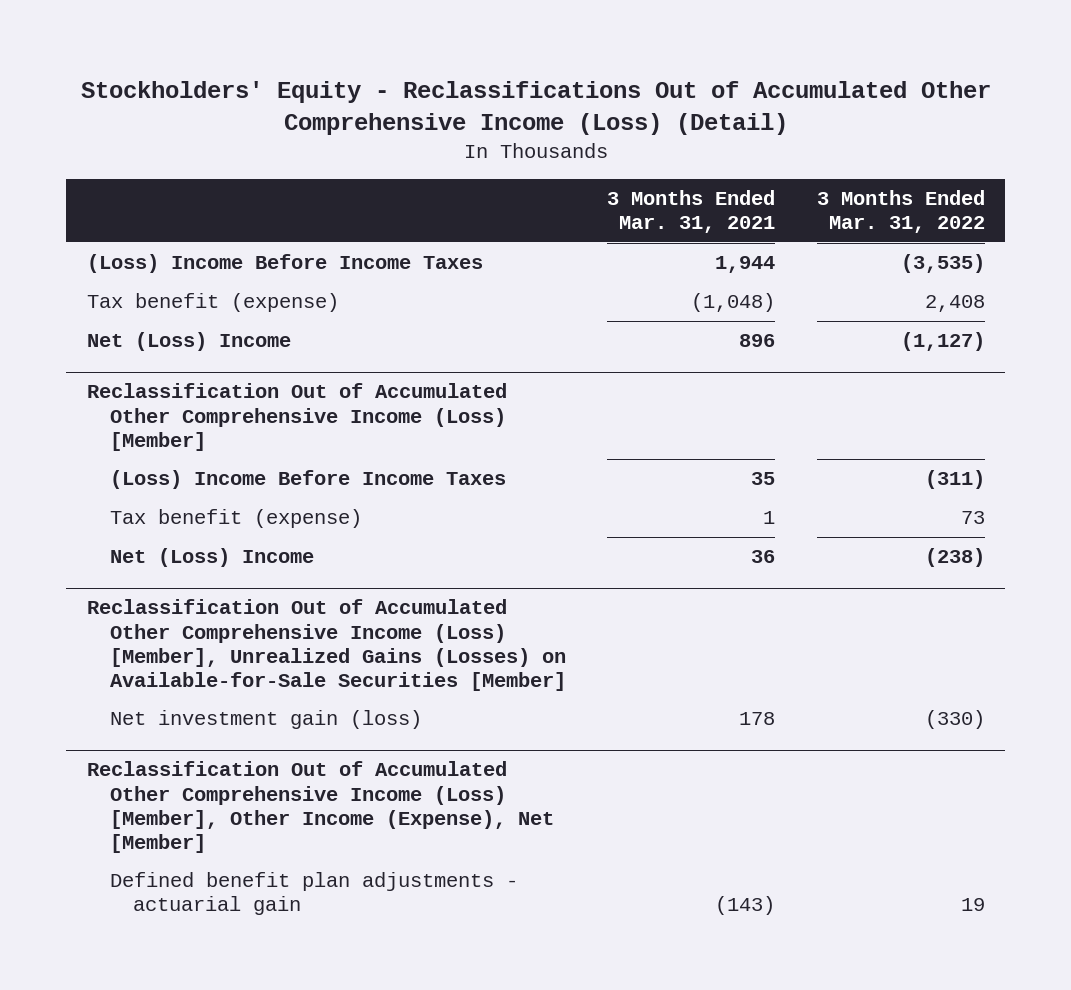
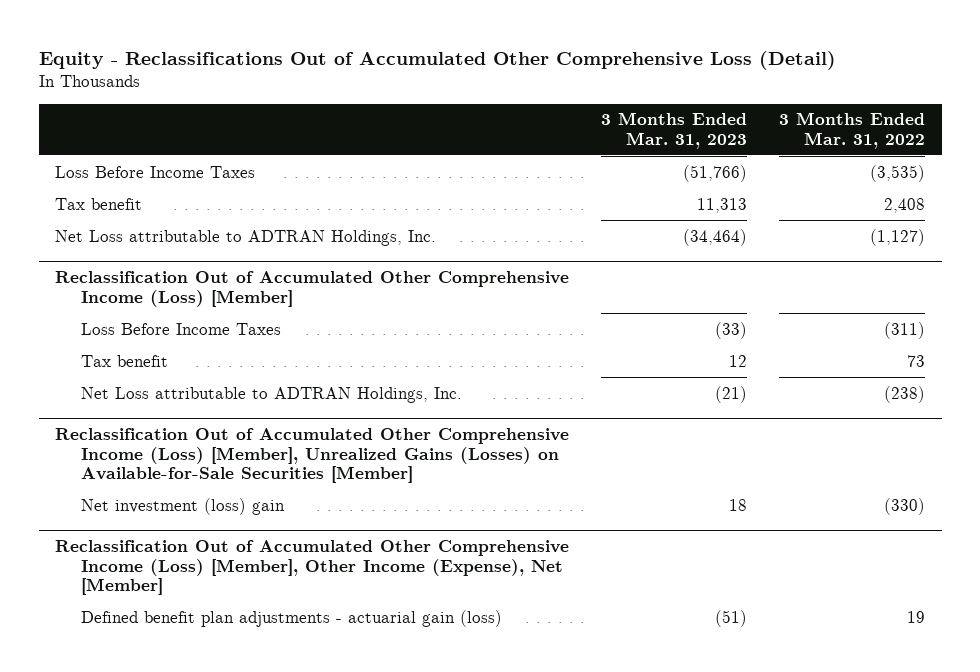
[80,81,991,136] Stockholders' Equity - Reclassifications Out of Accumulated Other Comprehensive Income (Loss) (Detail) -> [38,50,836,70] Equity - Reclassifications Out of Accumulated Other Comprehensive Loss (Detail)
[607,190,776,234] 3 Months Ended Mar. 31, 2021 -> none
none -> [601,112,748,149] 3 Months Ended Mar. 31, 2023
[86,254,483,274] (Loss) Income Before Income Taxes -> [55,165,256,178] Loss Before Income Taxes
[86,293,339,313] Tax benefit (expense) -> [55,197,143,210] Tax benefit
[86,332,291,352] Net (Loss) Income -> [55,229,437,246] Net Loss attributable to ADTRAN Holdings, Inc.
[109,470,506,490] (Loss) Income Before Income Taxes -> [81,322,282,335] Loss Before Income Taxes
[109,509,362,529] Tax benefit (expense) -> [81,354,169,367] Tax benefit
[109,548,314,568] Net (Loss) Income -> [81,386,463,403] Net Loss attributable to ADTRAN Holdings, Inc.
[109,710,422,730] Net investment gain (loss) -> [81,497,286,515] Net investment (loss) gain
[109,872,518,916] Defined benefit plan adjustments - actuarial gain -> [81,609,503,627] Defined benefit plan adjustments - actuarial gain (loss)

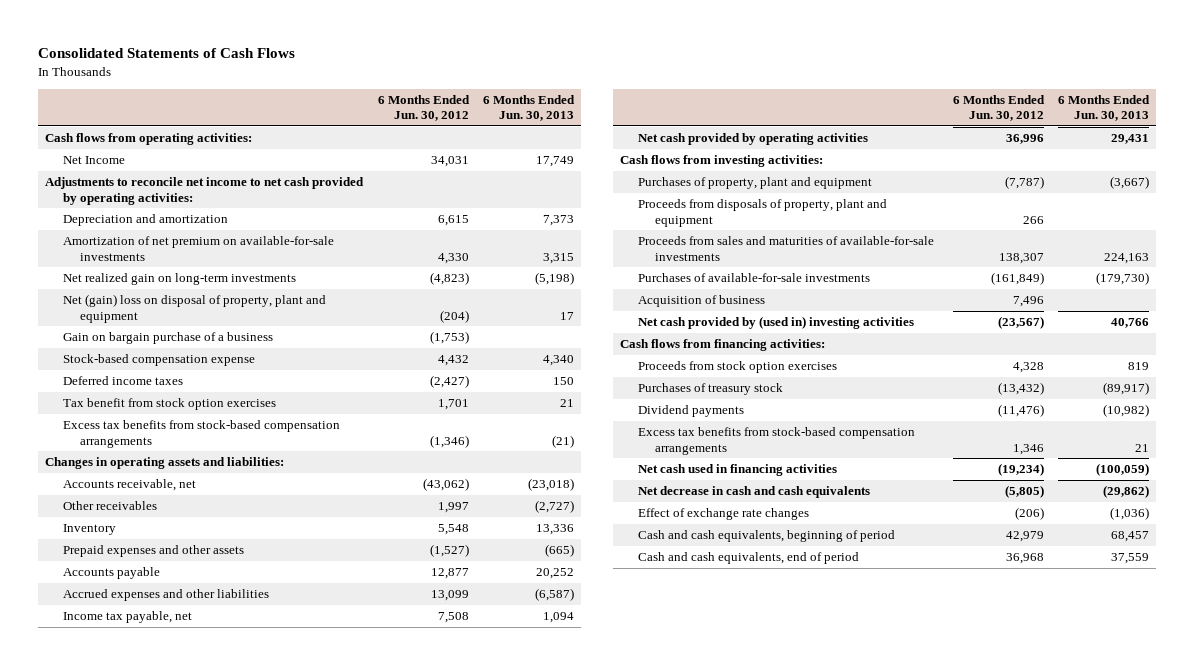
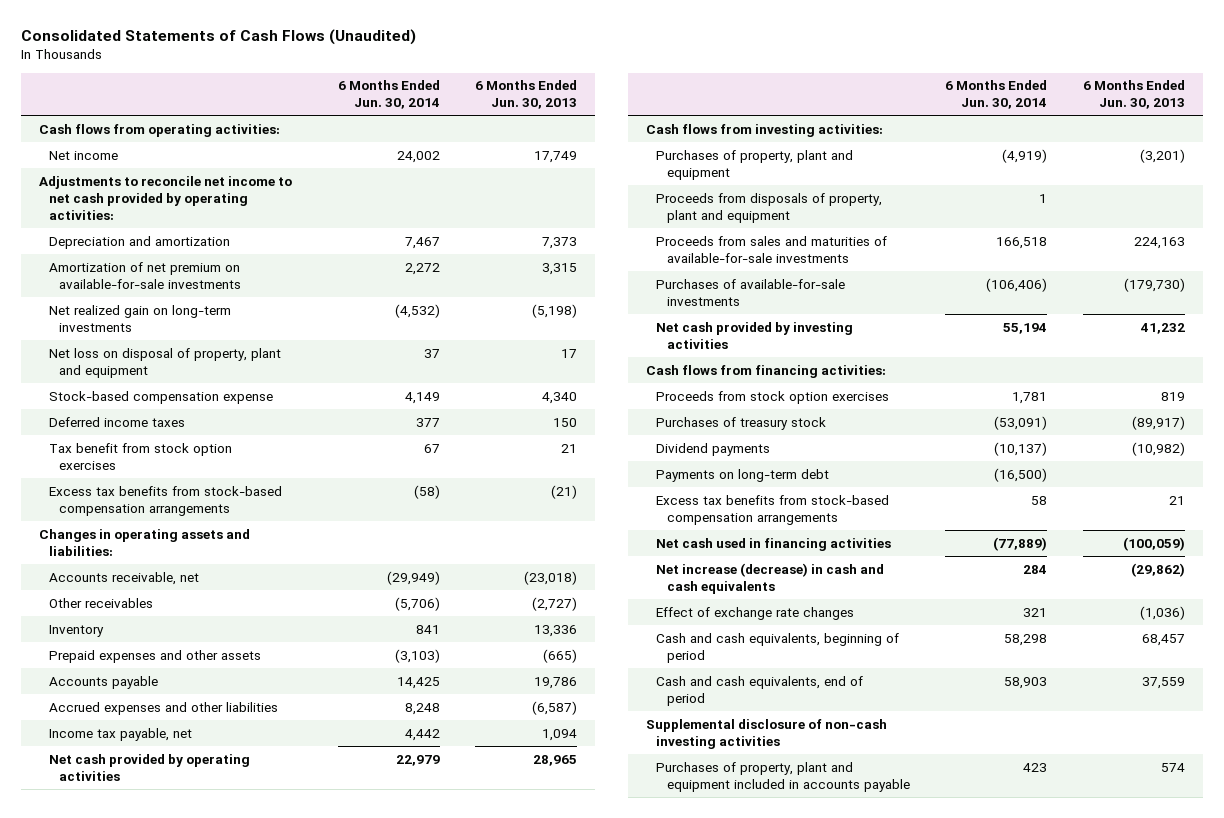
[38,48,296,59] Consolidated Statements of Cash Flows -> [20,29,416,46] Consolidated Statements of Cash Flows (Unaudited)
[377,94,470,122] 6 Months Ended Jun. 30, 2012 -> none
none -> [337,80,440,110] 6 Months Ended Jun. 30, 2014
[62,156,125,165] Net Income -> [48,150,118,160] Net income
[62,332,273,345] Gain on bargain purchase of a business -> none
[62,294,326,323] Net (gain) loss on disposal of property, plant and equipment -> [48,347,281,378] Net loss on disposal of property, plant and equipment
[535,568,574,580] 20,252 -> [534,676,578,689] 19,786
[1110,134,1149,145] 29,431 -> [533,754,578,766] 28,965
[1109,176,1149,190] (3,667) -> [1139,148,1185,163] (3,201)
[637,295,765,308] Acquisition of business -> none
[637,316,914,330] Net cash provided by (used in) investing activities -> [656,321,854,349] Net cash provided by investing activities
[1110,318,1149,329] 40,766 -> [1139,322,1185,334] 41,232
none -> [656,468,830,482] Payments on long-term debt
[637,486,870,499] Net decrease in cash and cash equivalents -> [656,562,885,594] Net increase (decrease) in cash and cash equivalents
none -> [646,718,888,749] Supplemental disclosure of non-cash investing activities
none -> [656,761,910,792] Purchases of property, plant and equipment included in accounts payable

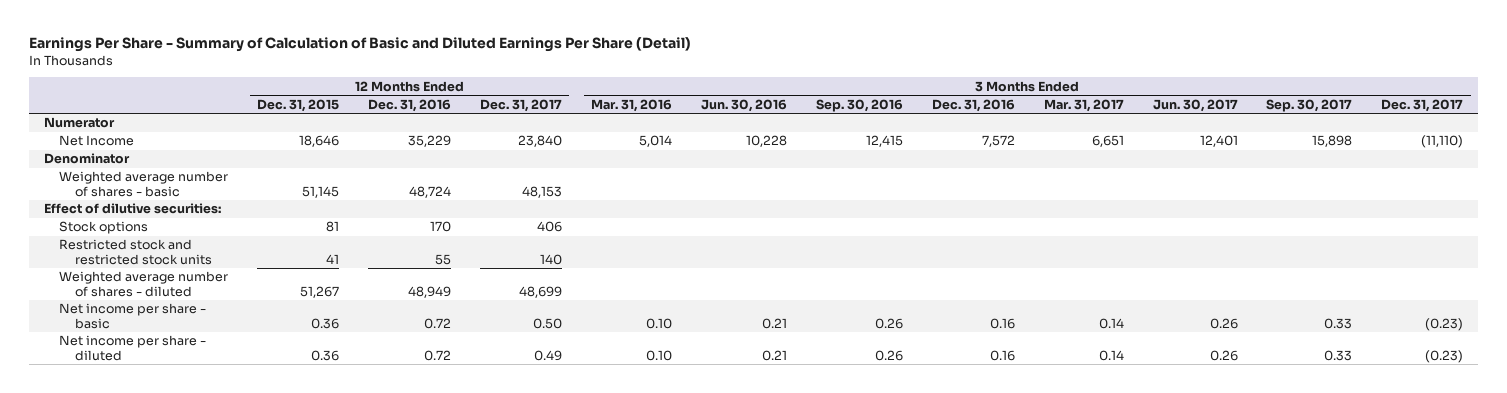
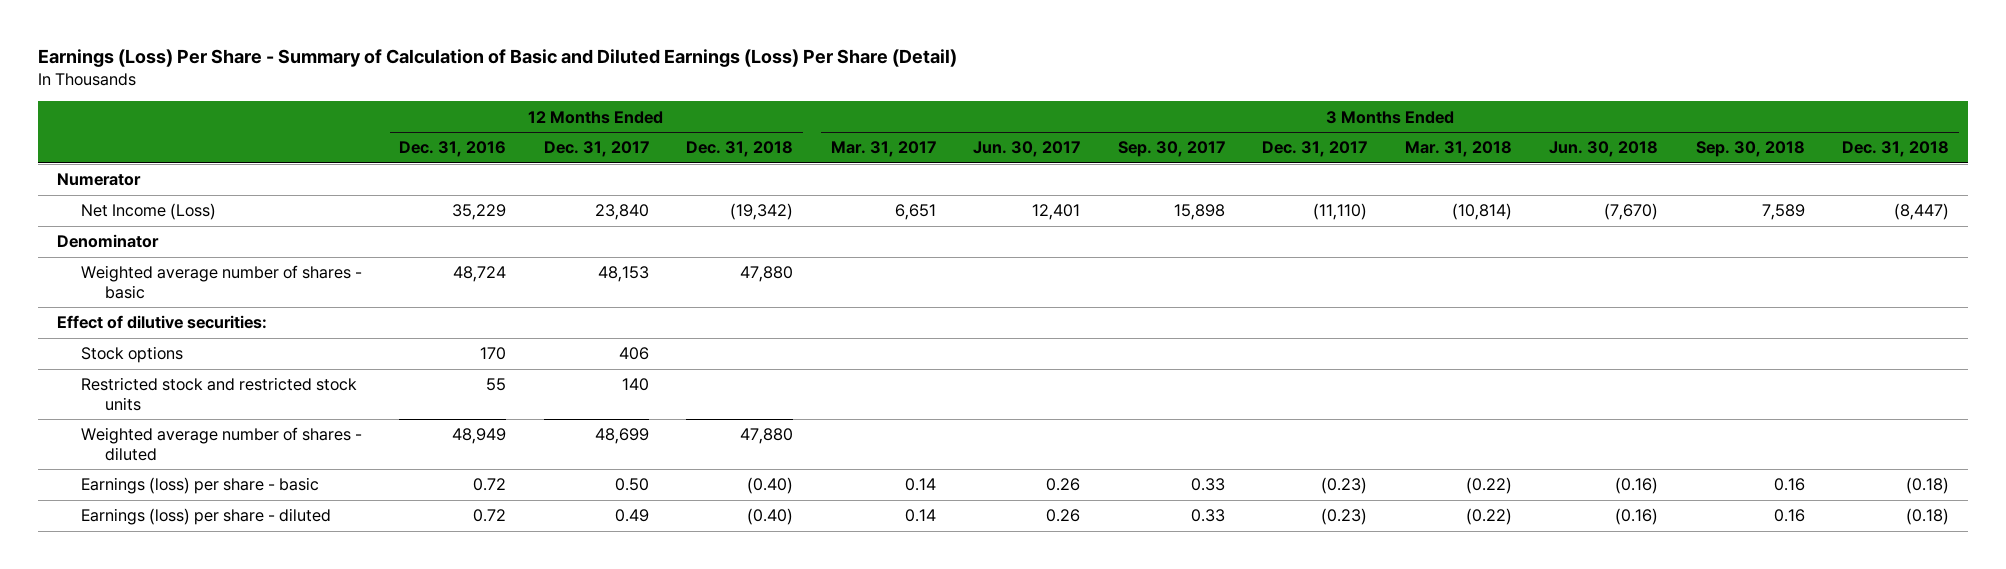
[29,37,692,53] Earnings Per Share - Summary of Calculation of Basic and Diluted Earnings Per Share (Detail) -> [37,49,957,68] Earnings (Loss) Per Share - Summary of Calculation of Basic and Diluted Earnings (Loss) Per Share (Detail)
[257,98,340,112] Dec. 31, 2015 -> none
[590,98,672,112] Mar. 31, 2016 -> none
[700,98,787,112] Jun. 30, 2016 -> none
[815,98,903,112] Sep. 30, 2016 -> none
[931,98,1015,112] Dec. 31, 2016 -> none
none -> [686,141,794,158] Dec. 31, 2018
none -> [1404,141,1512,158] Mar. 31, 2018
none -> [1549,141,1659,158] Jun. 30, 2018
none -> [1695,141,1805,158] Sep. 30, 2018
none -> [1842,141,1950,158] Dec. 31, 2018
[59,135,135,147] Net Income -> [80,203,216,221] Net Income (Loss)
[59,303,207,329] Net income per share - basic -> [80,477,319,495] Earnings (loss) per share - basic
[59,335,207,361] Net income per share - diluted -> [80,508,331,526] Earnings (loss) per share - diluted

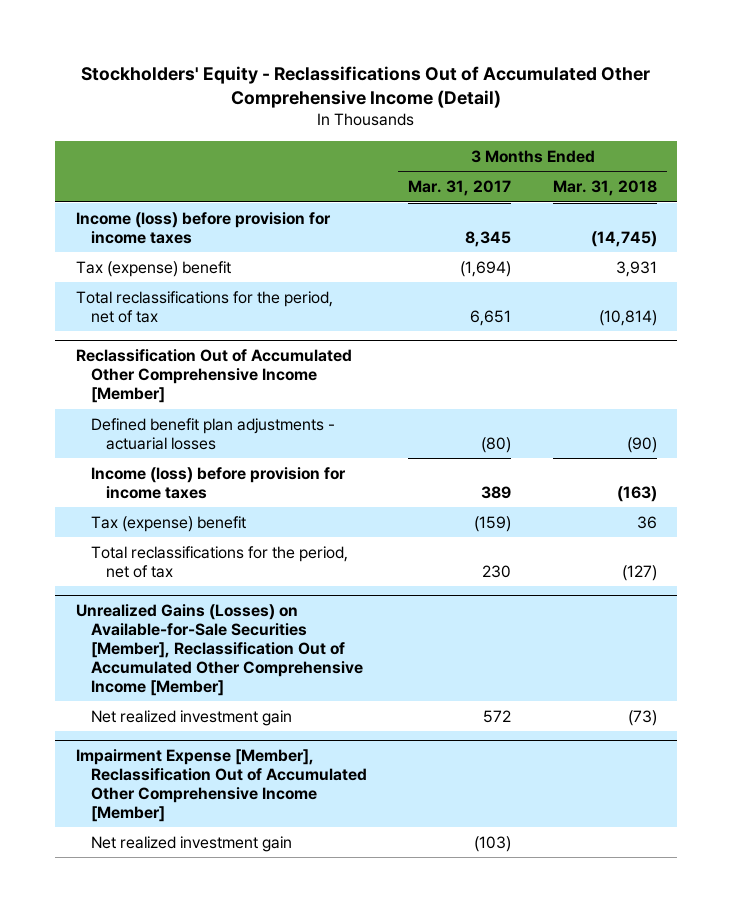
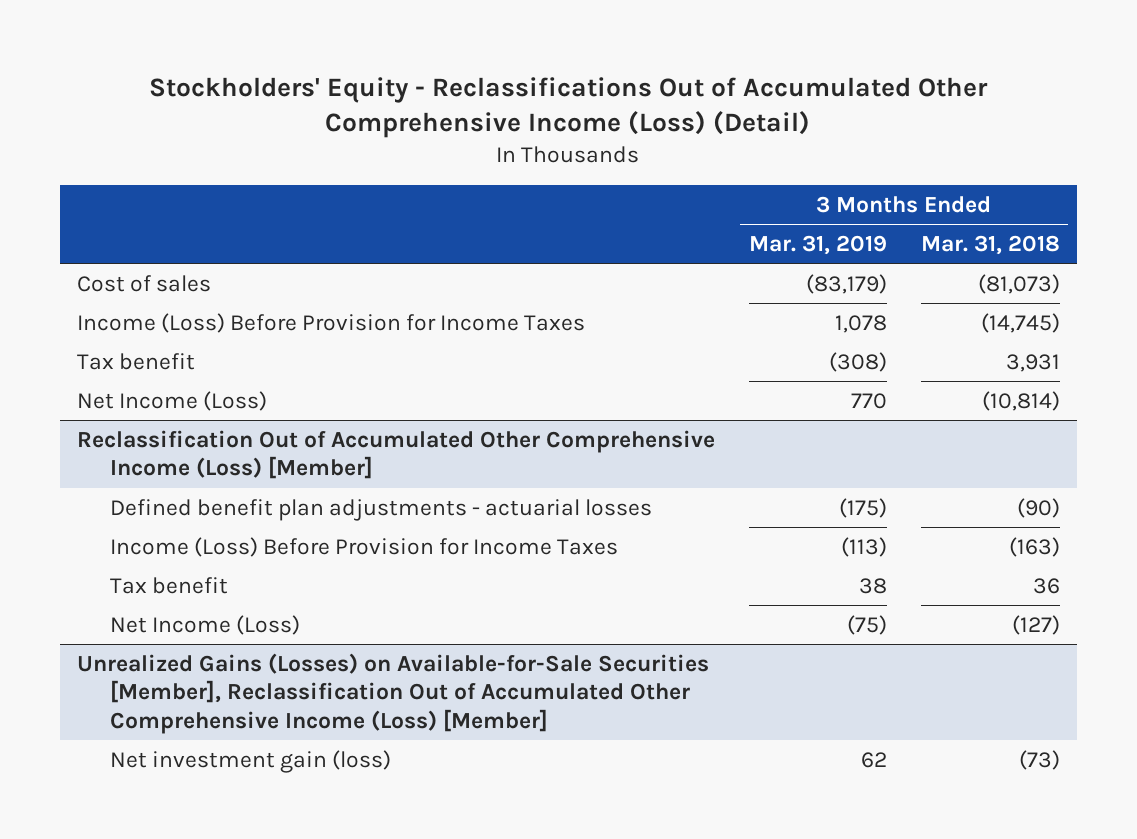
[81,65,651,109] Stockholders' Equity - Reclassifications Out of Accumulated Other Comprehensive Income (Detail) -> [149,76,989,139] Stockholders' Equity - Reclassifications Out of Accumulated Other Comprehensive Income (Loss) (Detail)
[408,180,512,197] Mar. 31, 2017 -> none
none -> [748,234,887,255] Mar. 31, 2019
none -> [77,274,212,292] Cost of sales
[75,211,331,244] Income (loss) before provision for income taxes -> [77,312,586,333] Income (Loss) Before Provision for Income Taxes
[75,260,231,277] Tax (expense) benefit -> [77,352,196,370] Tax benefit
[75,290,333,323] Total reclassifications for the period, net of tax -> [77,390,268,411] Net Income (Loss)
[75,349,352,404] Reclassification Out of Accumulated Other Comprehensive Income [Member] -> [77,429,716,480] Reclassification Out of Accumulated Other Comprehensive Income (Loss) [Member]
[75,749,368,822] Impairment Expense [Member], Reclassification Out of Accumulated Other Comprehensive Income [Member] -> none
[91,835,293,852] Net realized investment gain -> none
[91,466,347,499] Income (loss) before provision for income taxes -> [109,536,618,557] Income (Loss) Before Provision for Income Taxes
[91,515,247,532] Tax (expense) benefit -> [109,576,228,594] Tax benefit
[91,545,349,578] Total reclassifications for the period, net of tax -> [109,614,300,635] Net Income (Loss)
[75,604,364,696] Unrealized Gains (Losses) on Available-for-Sale Securities [Member], Reclassification Out of Accumulated Other Comprehensive Income [Member] -> [77,652,710,735] Unrealized Gains (Losses) on Available-for-Sale Securities [Member], Reclassification Out of Accumulated Other Comprehensive Income (Loss) [Member]
[91,709,293,726] Net realized investment gain -> [109,749,391,773] Net investment gain (loss)

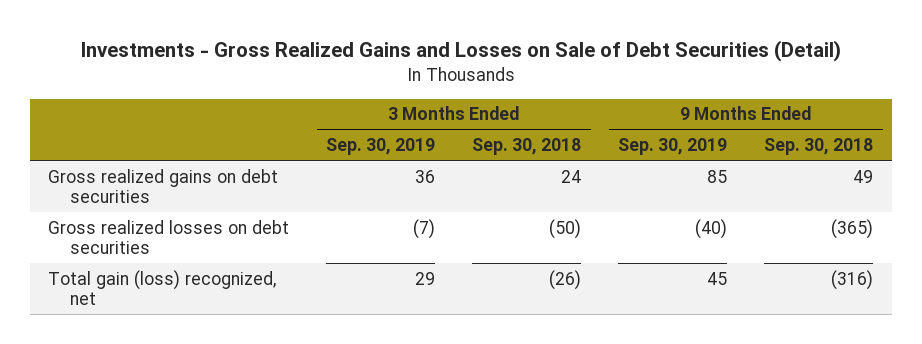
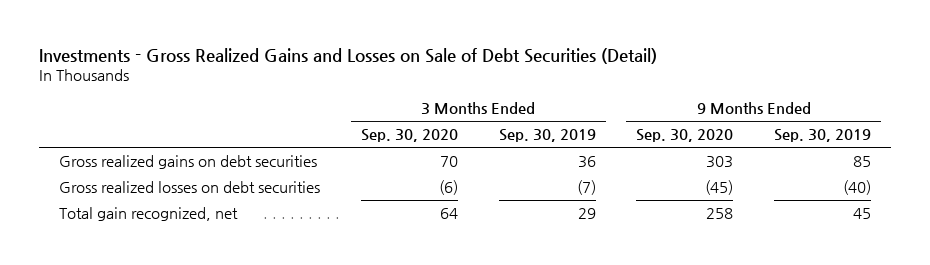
[472,138,582,156] Sep. 30, 2018 -> none
[764,138,874,156] Sep. 30, 2018 -> none
none -> [360,129,458,143] Sep. 30, 2020
none -> [636,129,734,143] Sep. 30, 2020
[48,269,277,306] Total gain (loss) recognized, net -> [58,207,238,222] Total gain recognized, net

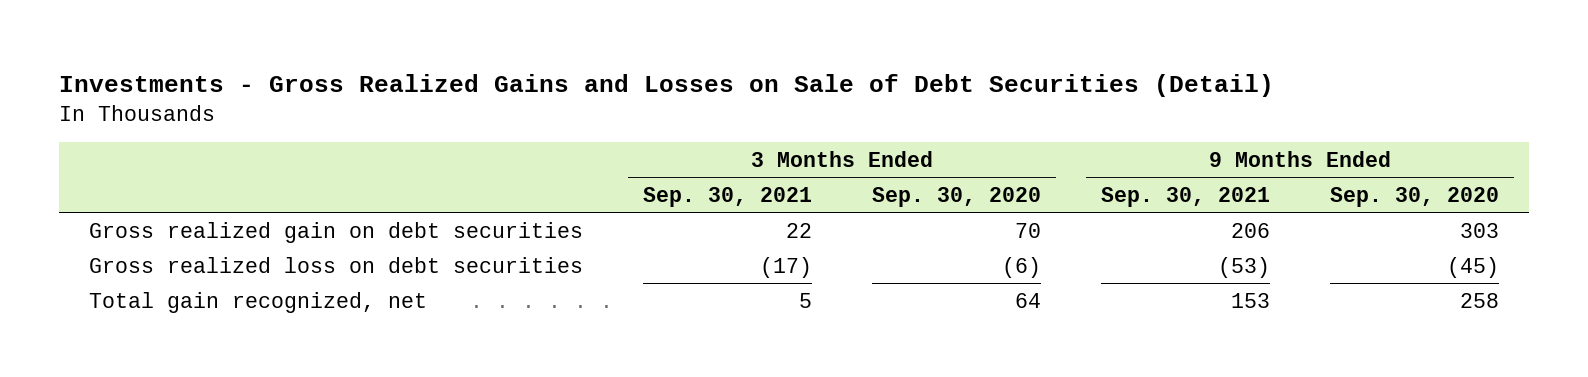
[498,129,596,143] Sep. 30, 2019 -> none
[774,129,872,143] Sep. 30, 2019 -> none
none -> [642,186,812,207] Sep. 30, 2021
none -> [1100,186,1270,207] Sep. 30, 2021
[58,155,317,170] Gross realized gains on debt securities -> [88,221,583,243] Gross realized gain on debt securities
[58,181,320,194] Gross realized losses on debt securities -> [88,256,583,273] Gross realized loss on debt securities

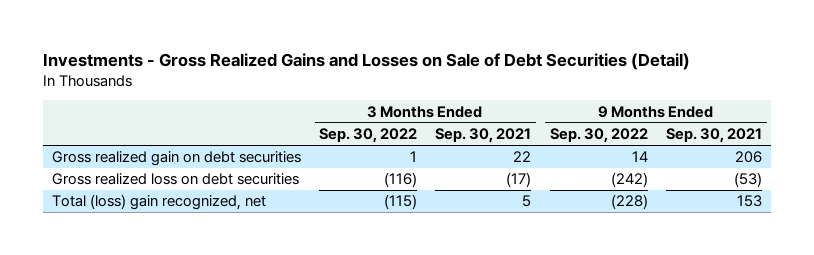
[871,186,1041,207] Sep. 30, 2020 -> none
[1329,186,1499,207] Sep. 30, 2020 -> none
none -> [319,128,418,144] Sep. 30, 2022
none -> [549,128,648,144] Sep. 30, 2022
[88,291,427,313] Total gain recognized, net -> [51,194,266,211] Total (loss) gain recognized, net

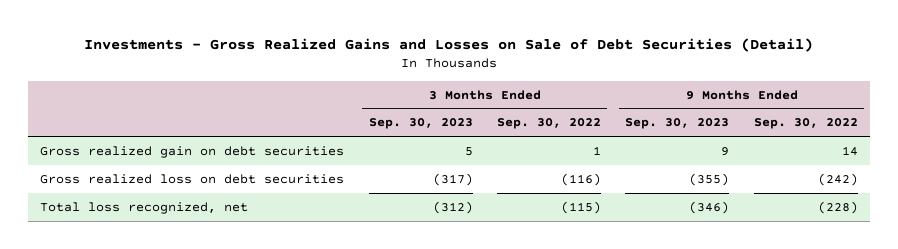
[435,128,532,144] Sep. 30, 2021 -> none
[665,128,762,144] Sep. 30, 2021 -> none
none -> [368,118,473,130] Sep. 30, 2023
none -> [625,118,730,130] Sep. 30, 2023
[51,194,266,211] Total (loss) gain recognized, net -> [40,201,249,214] Total loss recognized, net

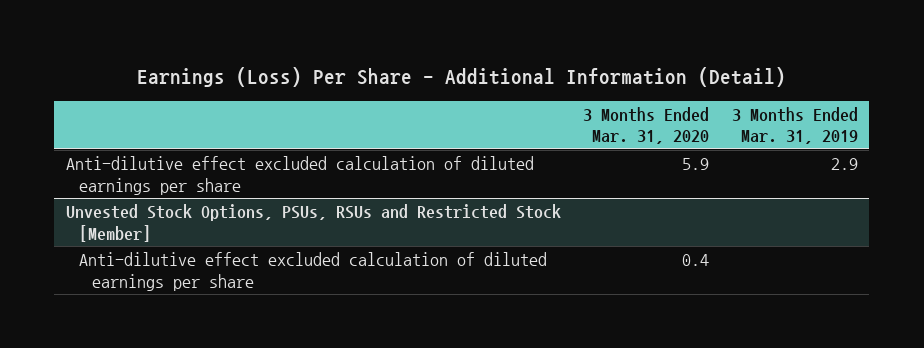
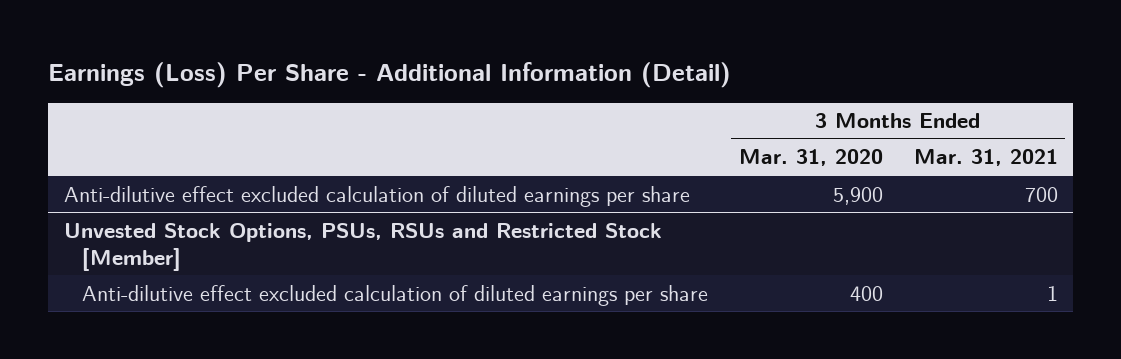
[731,106,858,145] 3 Months Ended Mar. 31, 2019 -> none
none -> [913,149,1058,167] Mar. 31, 2021
[682,158,710,171] 5.9 -> [832,186,883,205] 5,900
[682,254,710,267] 0.4 -> [849,285,883,301] 400

